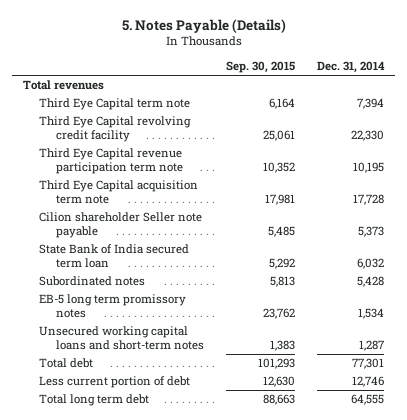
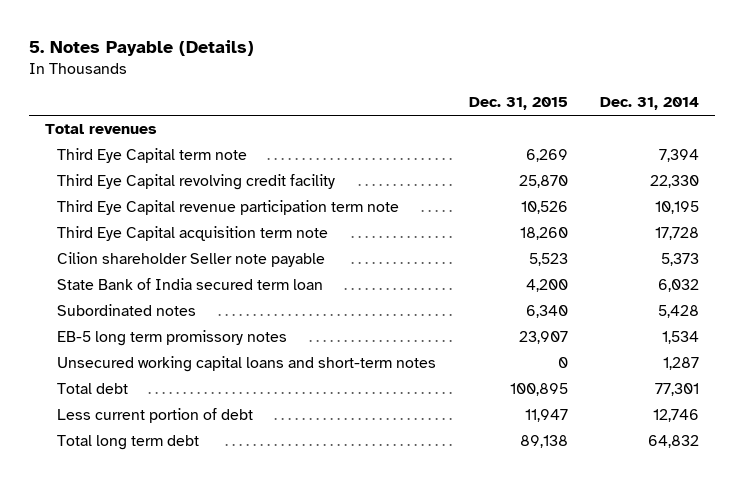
[225,61,295,74] Sep. 30, 2015 -> none
none -> [468,97,568,111] Dec. 31, 2015
[351,394,385,406] 64,555 -> [647,435,699,449] 64,832

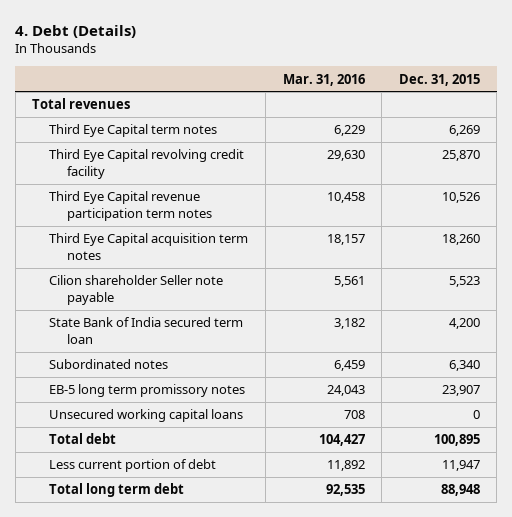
[28,39,254,56] 5. Notes Payable (Details) -> [15,24,137,38] 4. Debt (Details)
[599,97,699,111] Dec. 31, 2014 -> none
none -> [282,73,365,86] Mar. 31, 2016
[57,148,248,164] Third Eye Capital term note -> [49,124,218,138] Third Eye Capital term notes
[57,200,400,216] Third Eye Capital revenue participation term note -> [49,191,212,222] Third Eye Capital revenue participation term notes
[57,226,329,242] Third Eye Capital acquisition term note -> [49,233,249,261] Third Eye Capital acquisition term notes
[57,356,437,373] Unsecured working capital loans and short-term notes -> [49,409,244,423] Unsecured working capital loans
[519,435,568,449] 89,138 -> [440,484,480,497] 88,948

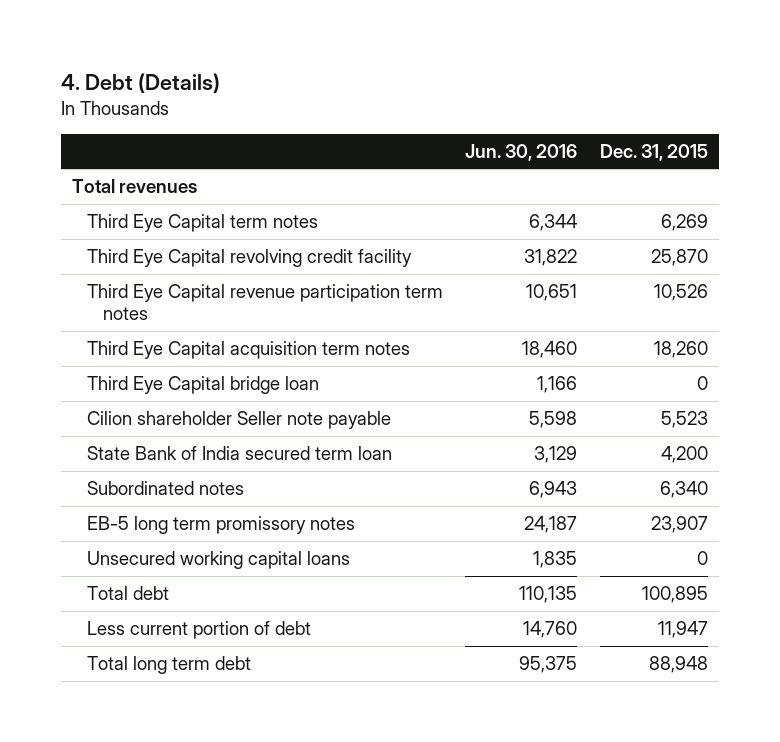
[282,73,365,86] Mar. 31, 2016 -> none
none -> [465,143,578,161] Jun. 30, 2016
none -> [87,376,320,395] Third Eye Capital bridge loan

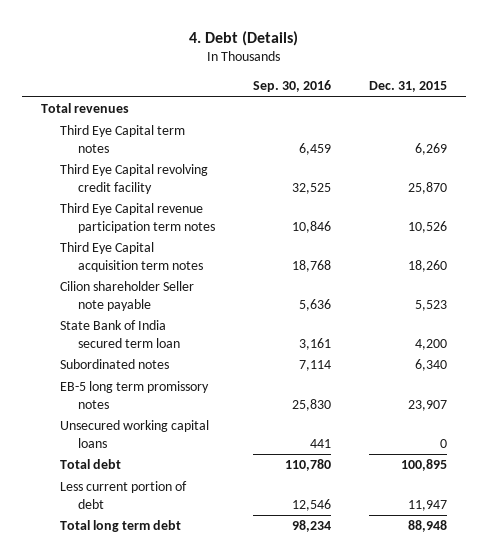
[465,143,578,161] Jun. 30, 2016 -> none
none -> [252,79,331,92] Sep. 30, 2016
[87,376,320,395] Third Eye Capital bridge loan -> none

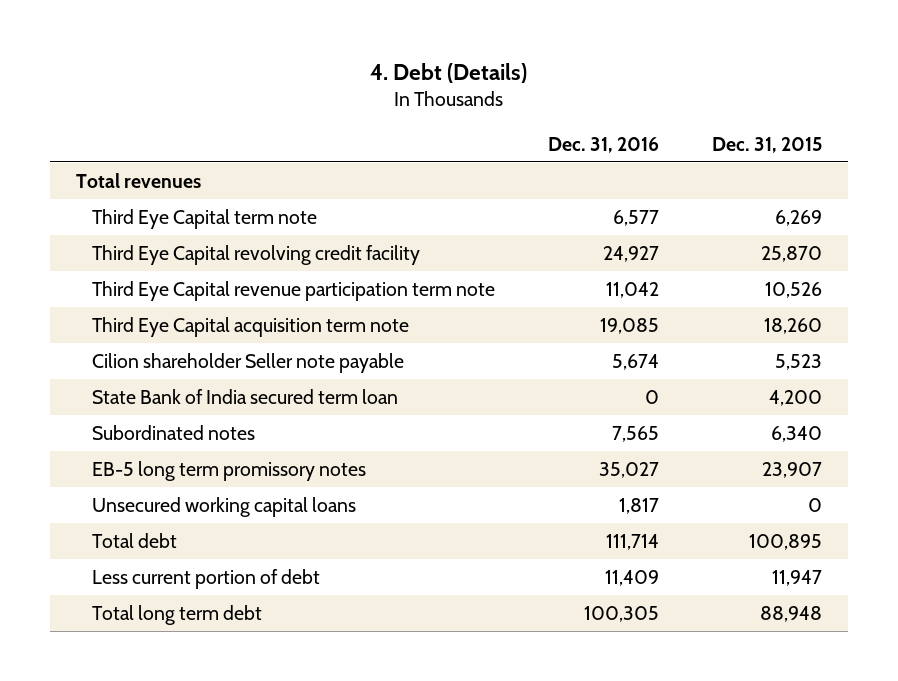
[252,79,331,92] Sep. 30, 2016 -> none
none -> [547,136,659,153] Dec. 31, 2016
[59,125,185,153] Third Eye Capital term notes -> [92,208,318,229] Third Eye Capital term note
[59,203,215,233] Third Eye Capital revenue participation term notes -> [92,280,496,301] Third Eye Capital revenue participation term note
[59,242,203,272] Third Eye Capital acquisition term notes -> [92,316,410,337] Third Eye Capital acquisition term note

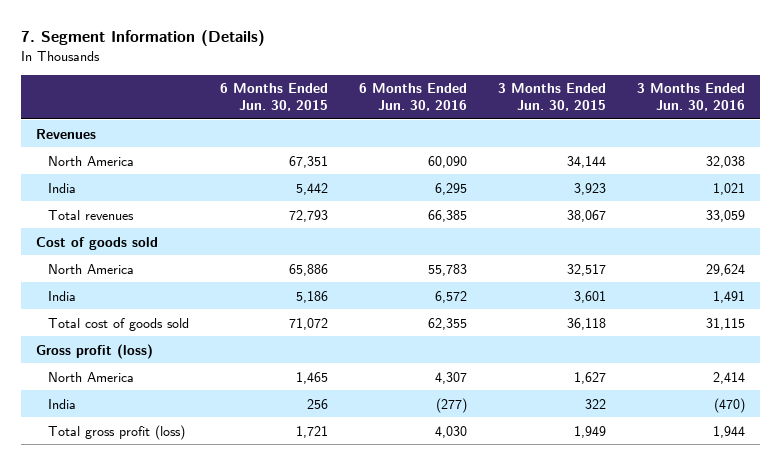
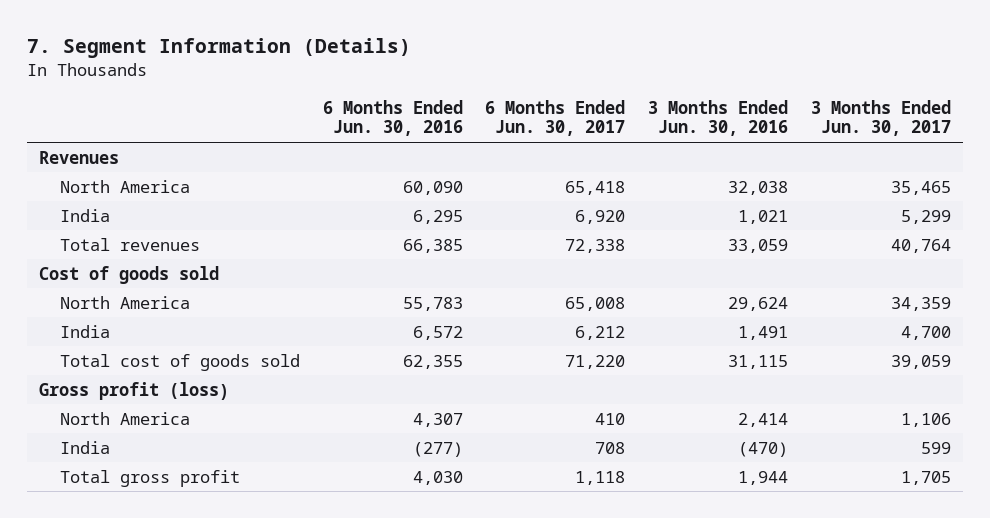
[220,83,329,111] 6 Months Ended Jun. 30, 2015 -> none
[498,83,607,111] 3 Months Ended Jun. 30, 2015 -> none
none -> [485,99,626,137] 6 Months Ended Jun. 30, 2017
none -> [811,99,952,137] 3 Months Ended Jun. 30, 2017
[48,424,186,440] Total gross profit (loss) -> [59,469,240,487] Total gross profit

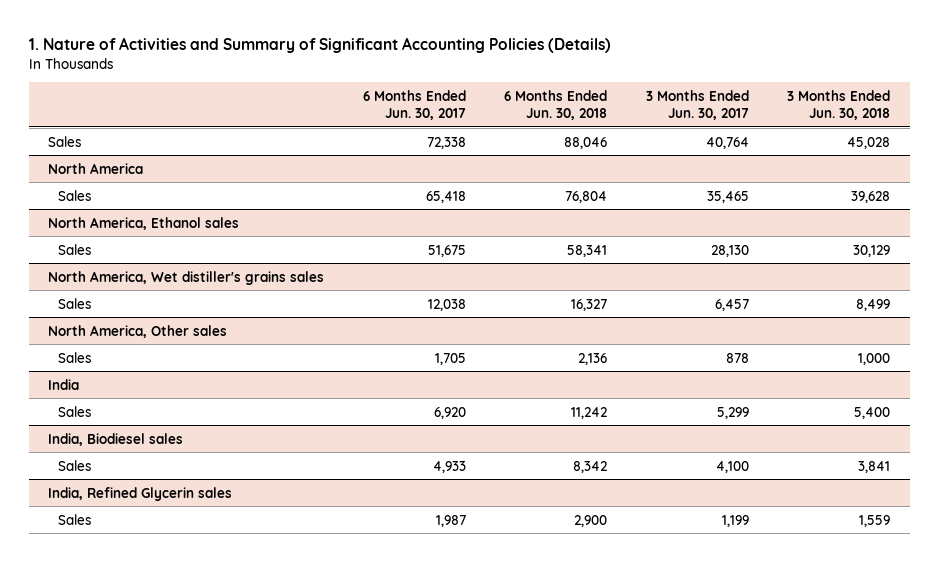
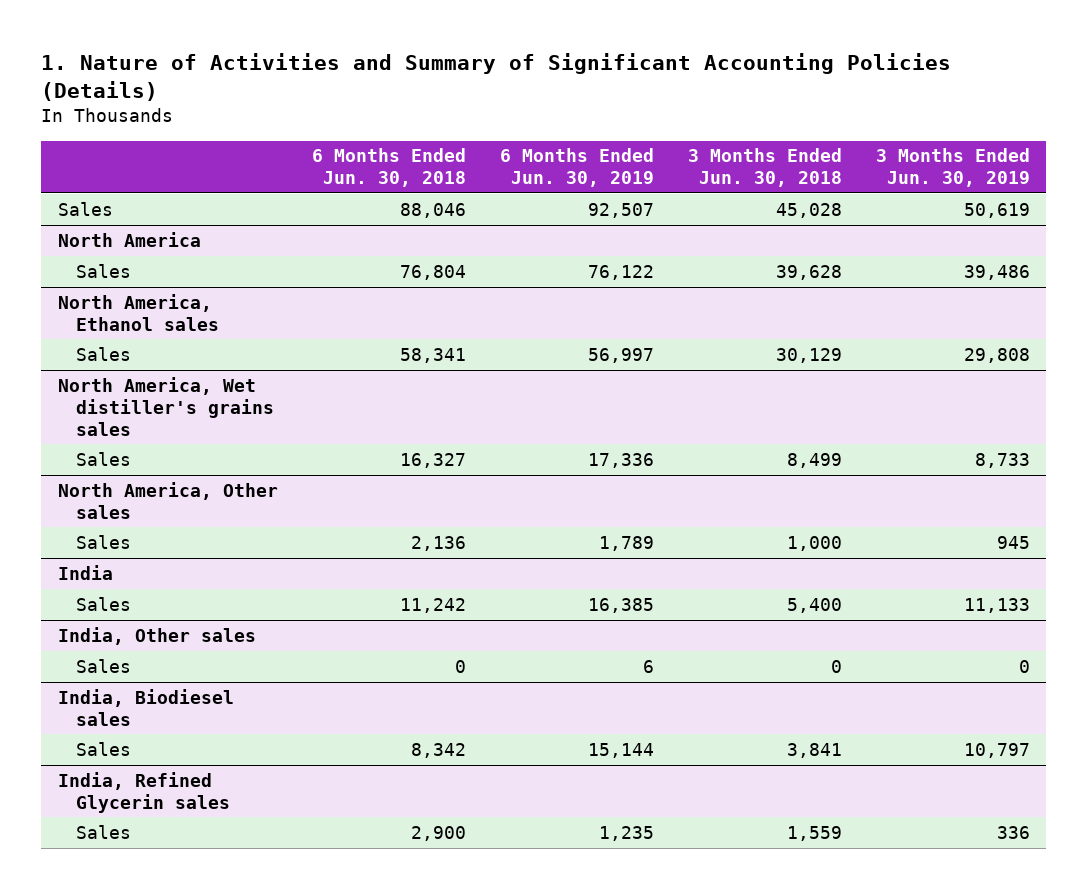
[362,89,466,121] 6 Months Ended Jun. 30, 2017 -> none
[645,89,749,121] 3 Months Ended Jun. 30, 2017 -> none
none -> [499,148,654,188] 6 Months Ended Jun. 30, 2019
none -> [875,148,1030,188] 3 Months Ended Jun. 30, 2019
none -> [58,626,257,645] India, Other sales
none -> [76,658,132,673] Sales

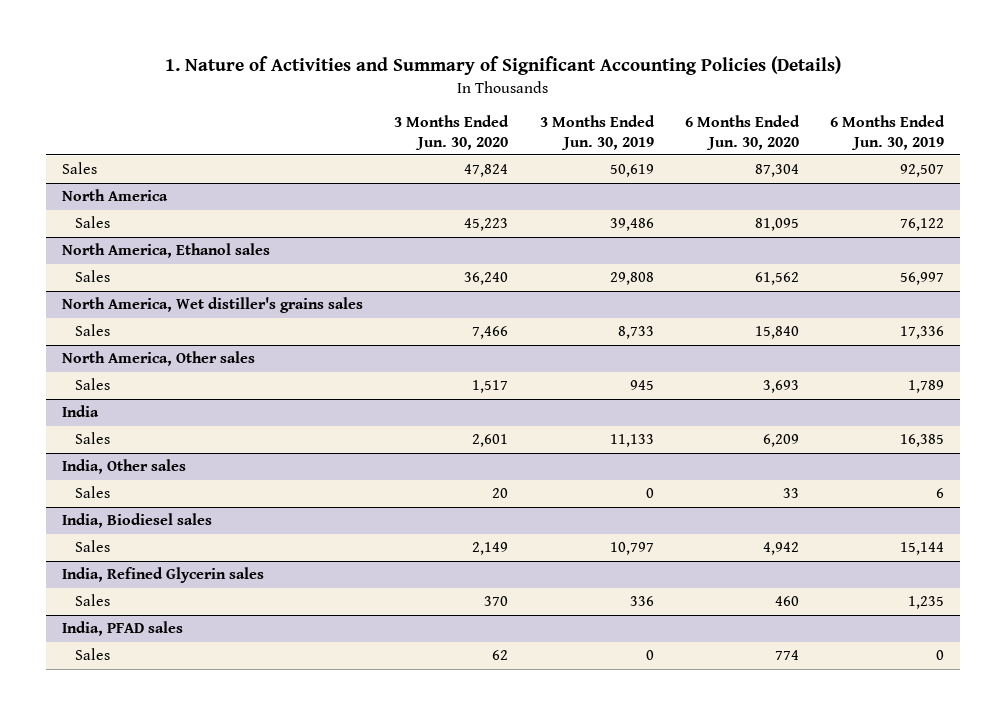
[312,148,467,188] 6 Months Ended Jun. 30, 2018 -> none
[687,148,842,188] 3 Months Ended Jun. 30, 2018 -> none
none -> [394,115,510,150] 3 Months Ended Jun. 30, 2020
none -> [684,115,800,150] 6 Months Ended Jun. 30, 2020
none -> [61,621,183,637] India, PFAD sales
none -> [75,648,111,661] Sales

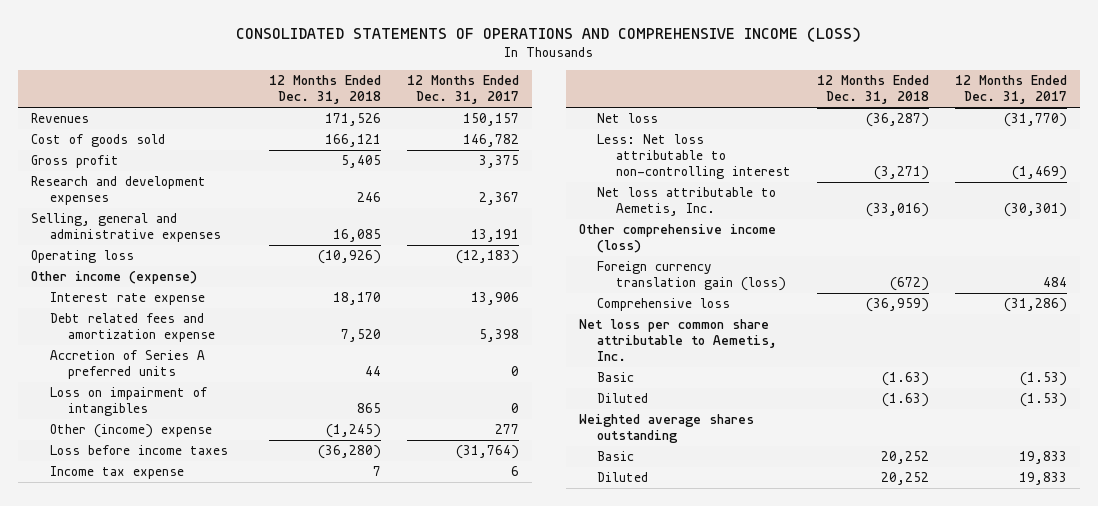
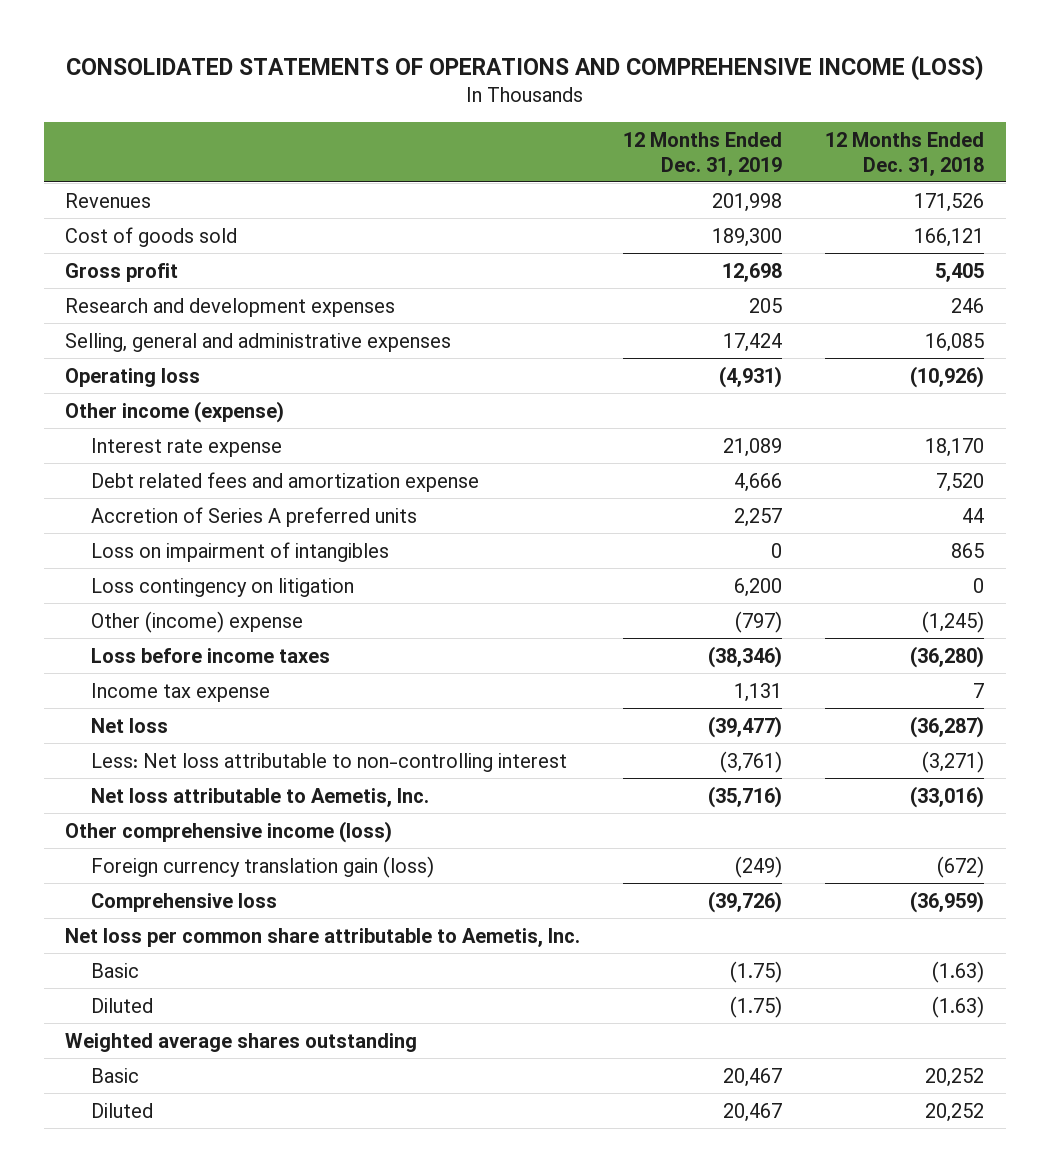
[407,75,520,105] 12 Months Ended Dec. 31, 2017 -> none
none -> [623,131,783,176] 12 Months Ended Dec. 31, 2019
none -> [90,577,354,597] Loss contingency on litigation

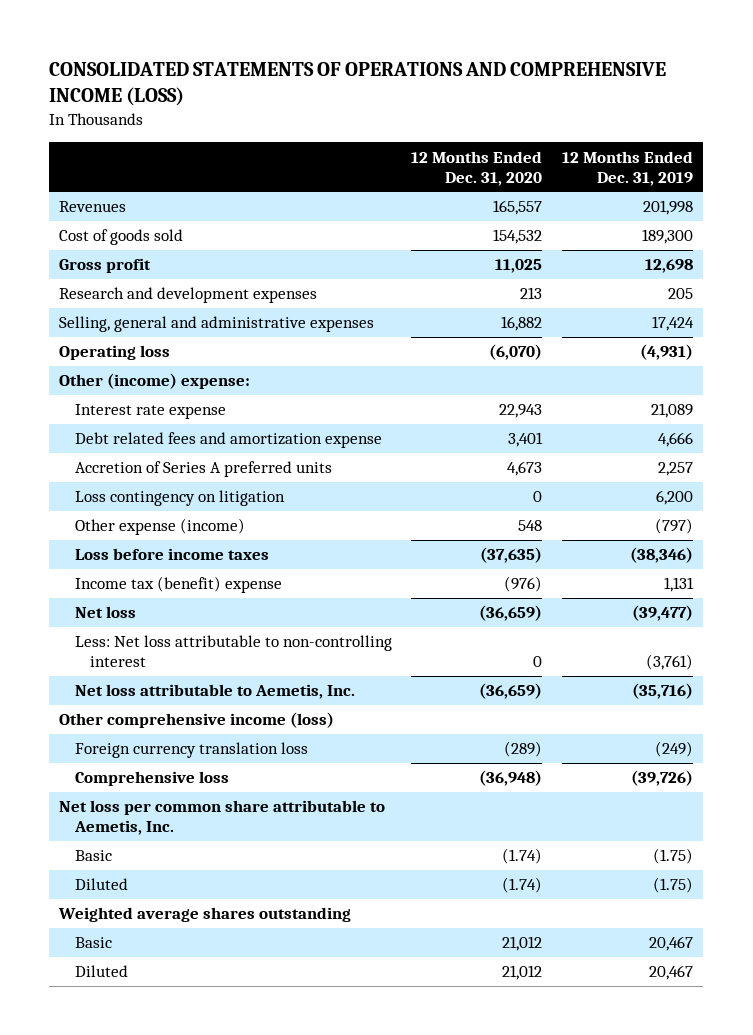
[825,131,985,176] 12 Months Ended Dec. 31, 2018 -> none
none -> [411,150,543,186] 12 Months Ended Dec. 31, 2020
[65,400,285,423] Other income (expense) -> [59,373,251,390] Other (income) expense:
[90,541,389,562] Loss on impairment of intangibles -> none
[90,610,303,633] Other (income) expense -> [74,518,245,536] Other expense (income)
[90,682,270,702] Income tax expense -> [74,576,282,594] Income tax (benefit) expense
[90,855,434,878] Foreign currency translation gain (loss) -> [74,742,308,759] Foreign currency translation loss

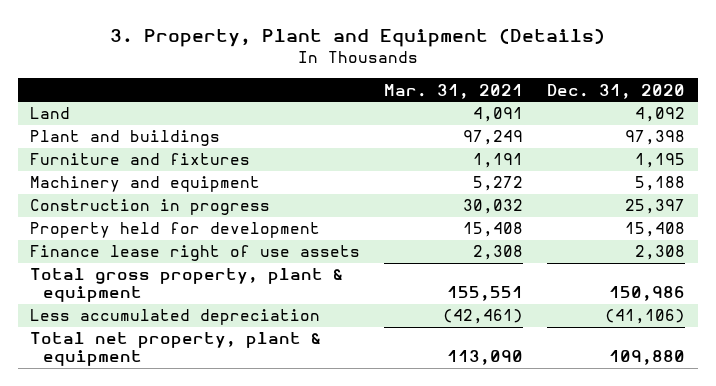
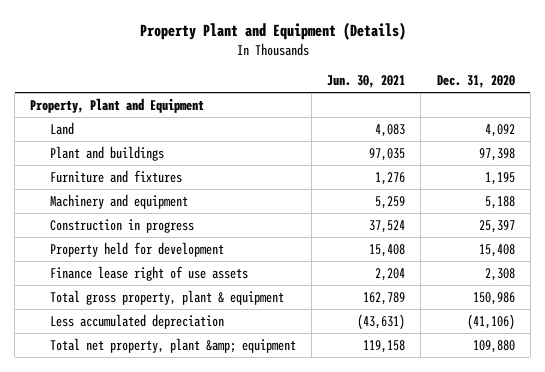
[109,28,605,48] 3. Property, Plant and Equipment (Details) -> [139,22,406,41] Property Plant and Equipment (Details)
[384,83,524,99] Mar. 31, 2021 -> none
none -> [327,75,406,89] Jun. 30, 2021
none -> [30,97,205,113] Property, Plant and Equipment
[30,332,322,367] Total net property, plant & equipment -> [49,337,296,353] Total net property, plant &amp; equipment

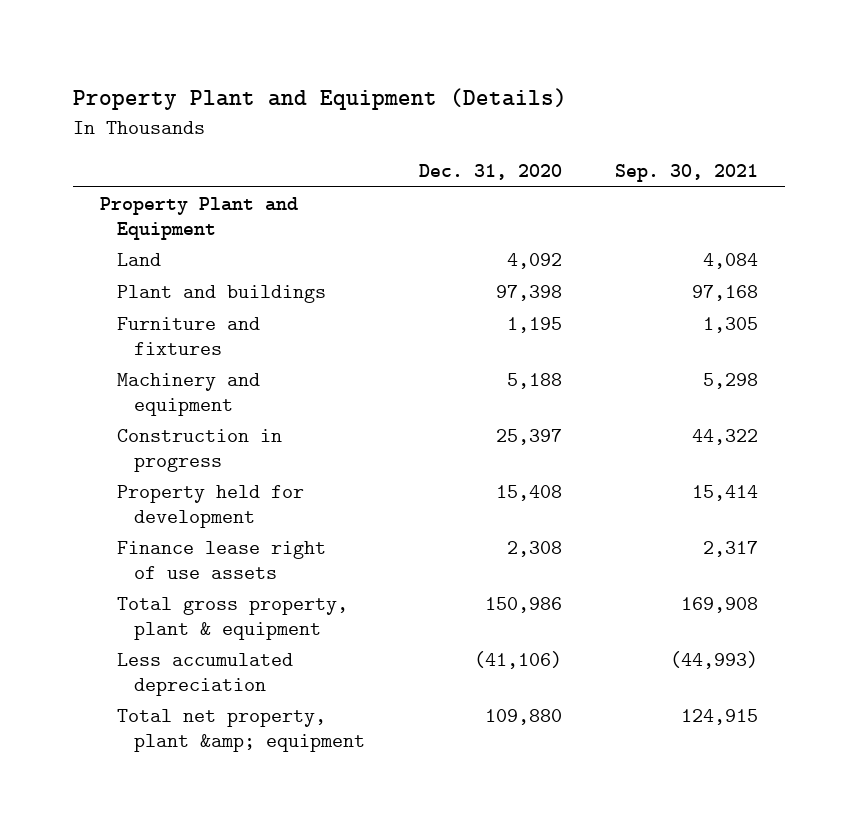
[327,75,406,89] Jun. 30, 2021 -> none
none -> [615,164,759,183] Sep. 30, 2021
[30,97,205,113] Property, Plant and Equipment -> [99,197,298,240] Property Plant and Equipment

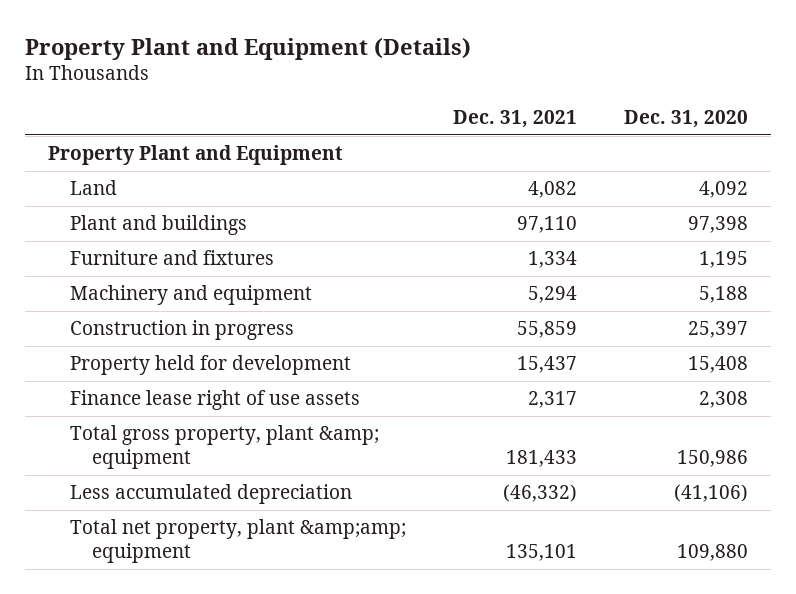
[615,164,759,183] Sep. 30, 2021 -> none
none -> [452,109,577,128] Dec. 31, 2021
[116,597,348,640] Total gross property, plant & equipment -> [70,425,380,469] Total gross property, plant &amp; equipment
[116,709,366,752] Total net property, plant &amp; equipment -> [70,519,407,563] Total net property, plant &amp;amp; equipment

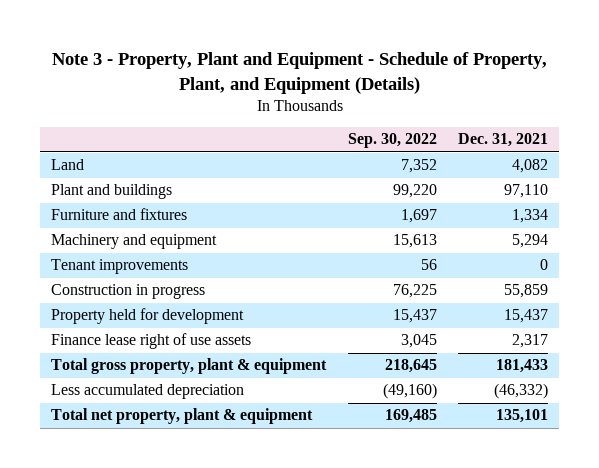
[24,37,471,60] Property Plant and Equipment (Details) -> [51,51,547,94] Note 3 - Property, Plant and Equipment - Schedule of Property, Plant, and Equipment (Details)
[623,109,748,128] Dec. 31, 2020 -> none
none -> [347,133,437,149] Sep. 30, 2022
[48,145,344,166] Property Plant and Equipment -> none
none -> [51,259,189,275] Tenant improvements
[70,425,380,469] Total gross property, plant &amp; equipment -> [51,358,328,375] Total gross property, plant & equipment
[70,519,407,563] Total net property, plant &amp;amp; equipment -> [51,408,314,425] Total net property, plant & equipment

